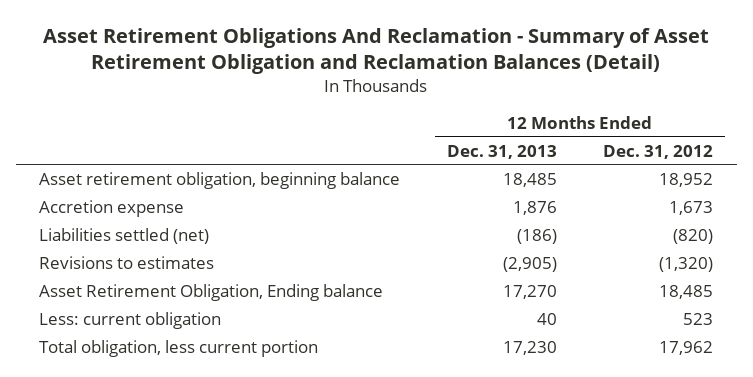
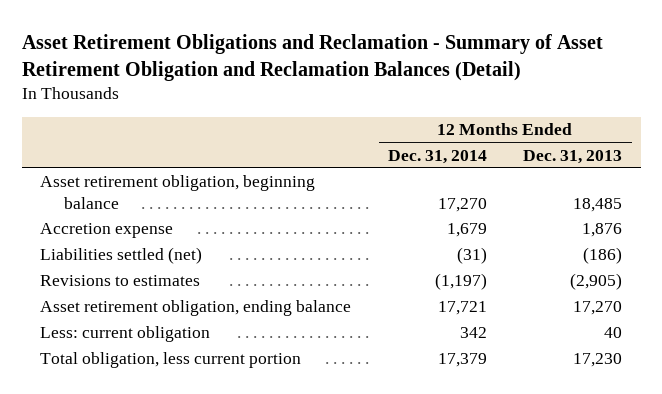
[43,27,710,75] Asset Retirement Obligations And Reclamation - Summary of Asset Retirement Obligation and Reclamation Balances (Detail) -> [21,33,603,81] Asset Retirement Obligations and Reclamation - Summary of Asset Retirement Obligation and Reclamation Balances (Detail)
[603,144,714,159] Dec. 31, 2012 -> none
none -> [387,149,487,164] Dec. 31, 2014
[39,283,384,301] Asset Retirement Obligation, Ending balance -> [40,300,352,317] Asset retirement obligation, ending balance

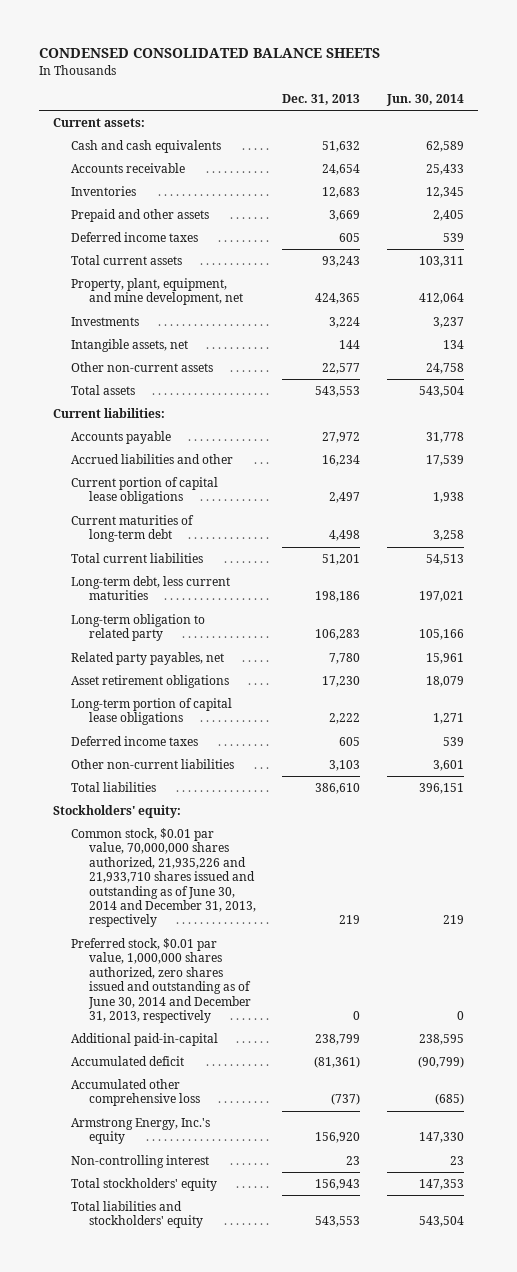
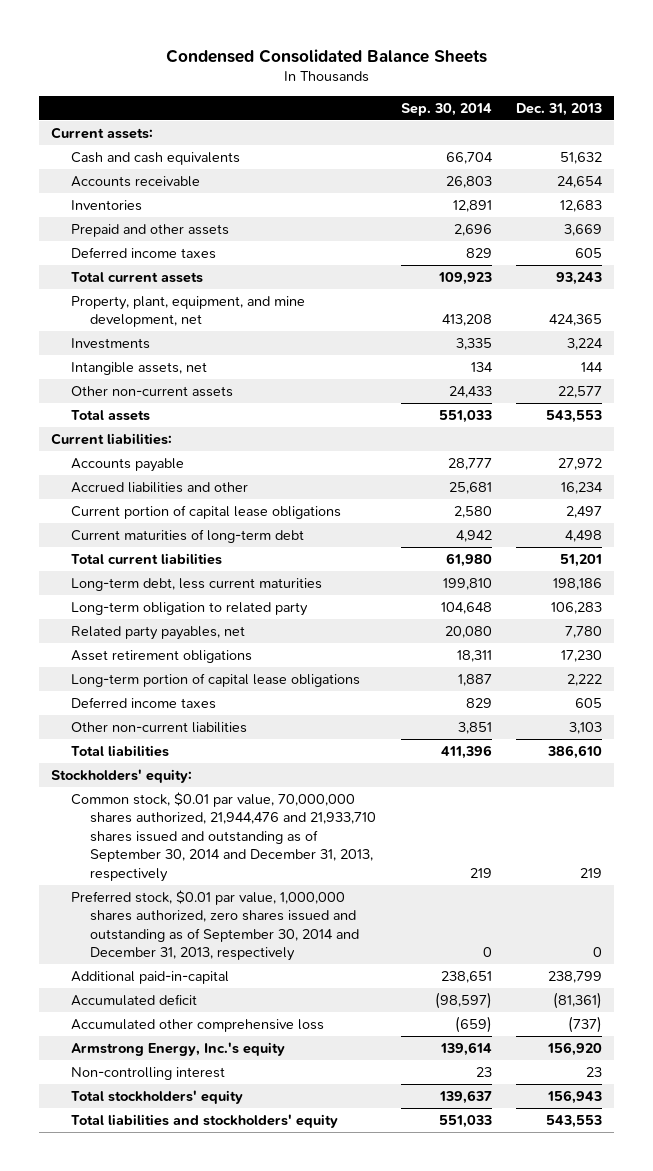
[39,48,381,59] CONDENSED CONSOLIDATED BALANCE SHEETS -> [165,48,487,63] Condensed Consolidated Balance Sheets
[386,93,465,106] Jun. 30, 2014 -> none
none -> [400,102,492,116] Sep. 30, 2014
[70,828,256,928] Common stock, $0.01 par value, 70,000,000 shares authorized, 21,935,226 and 21,933,710 shares issued and outstanding as of June 30, 2014 and December 31, 2013, respectively -> [70,791,376,882] Common stock, $0.01 par value, 70,000,000 shares authorized, 21,944,476 and 21,933,710 shares issued and outstanding as of September 30, 2014 and December 31, 2013, respectively
[70,938,251,1023] Preferred stock, $0.01 par value, 1,000,000 shares authorized, zero shares issued and outstanding as of June 30, 2014 and December 31, 2013, respectively -> [70,889,359,962] Preferred stock, $0.01 par value, 1,000,000 shares authorized, zero shares issued and outstanding as of September 30, 2014 and December 31, 2013, respectively

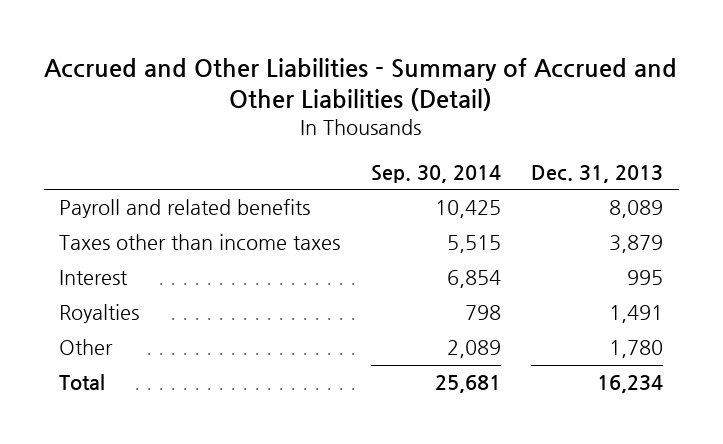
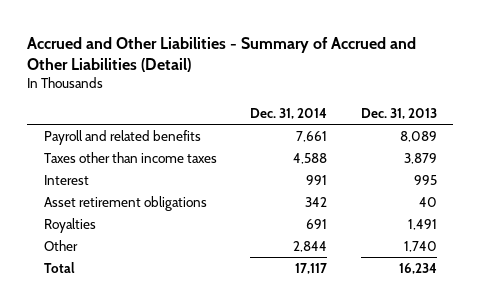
[370,165,501,184] Sep. 30, 2014 -> none
none -> [250,107,328,119] Dec. 31, 2014
none -> [43,195,207,211] Asset retirement obligations
[609,340,664,359] 1,780 -> [403,240,437,252] 1,740

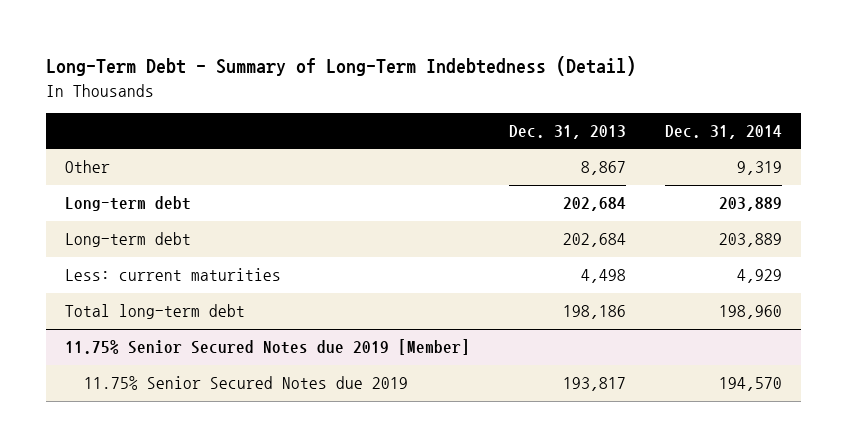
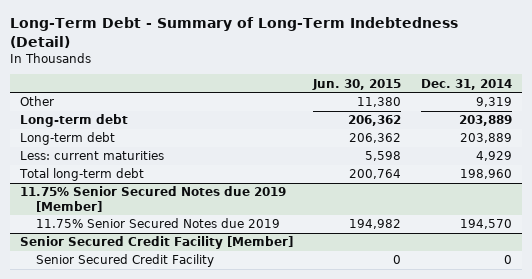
[508,125,626,140] Dec. 31, 2013 -> none
none -> [311,78,401,90] Jun. 30, 2015
none -> [19,236,293,250] Senior Secured Credit Facility [Member]
none -> [35,254,214,268] Senior Secured Credit Facility

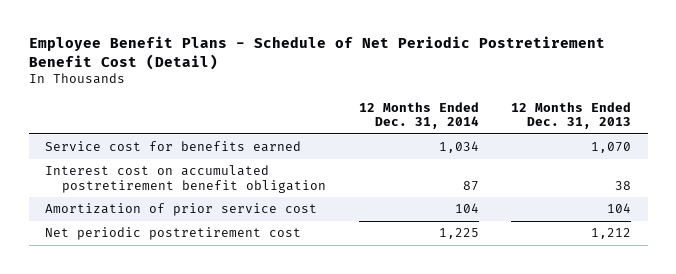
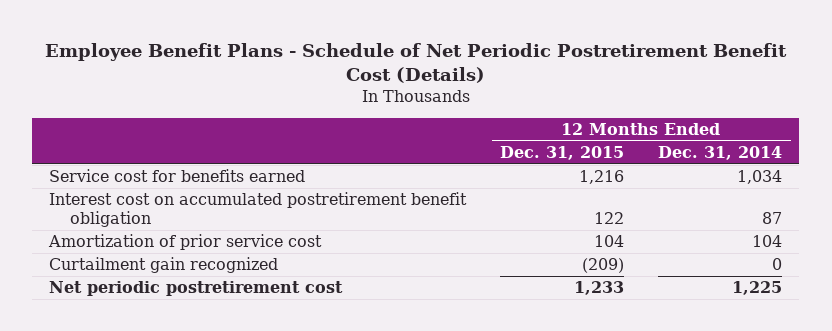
[28,35,605,70] Employee Benefit Plans - Schedule of Net Periodic Postretirement Benefit Cost (Detail) -> [44,42,787,84] Employee Benefit Plans - Schedule of Net Periodic Postretirement Benefit Cost (Details)
[511,101,632,130] 12 Months Ended Dec. 31, 2013 -> none
none -> [500,145,625,160] Dec. 31, 2015
none -> [49,257,279,274] Curtailment gain recognized

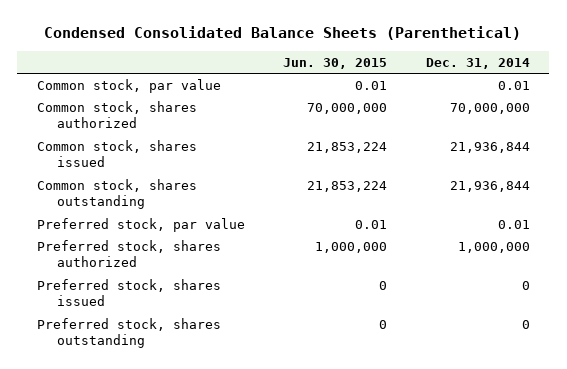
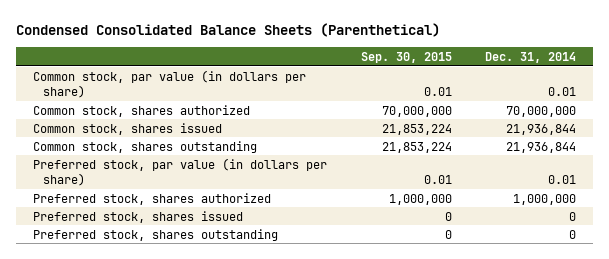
[283,57,388,69] Jun. 30, 2015 -> none
none -> [360,52,452,64] Sep. 30, 2015
[36,79,221,94] Common stock, par value -> [33,69,307,98] Common stock, par value (in dollars per share)
[36,218,245,233] Preferred stock, par value -> [33,157,328,186] Preferred stock, par value (in dollars per share)

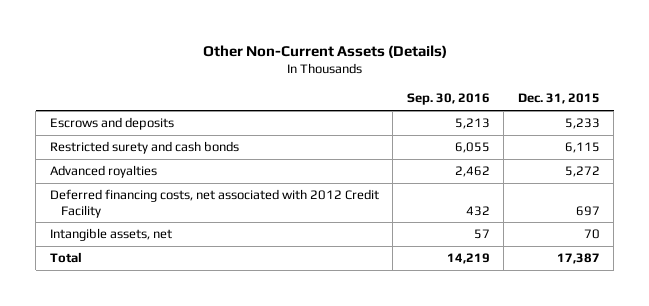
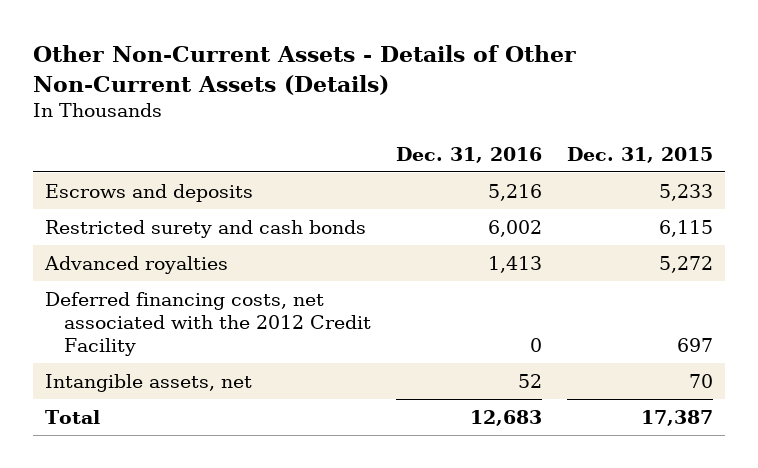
[202,44,447,58] Other Non-Current Assets (Details) -> [33,45,577,95] Other Non-Current Assets - Details of Other Non-Current Assets (Details)
[406,93,490,106] Sep. 30, 2016 -> none
none -> [396,146,543,163] Dec. 31, 2016
[49,189,379,218] Deferred financing costs, net associated with 2012 Credit Facility -> [45,291,372,357] Deferred financing costs, net associated with the 2012 Credit Facility

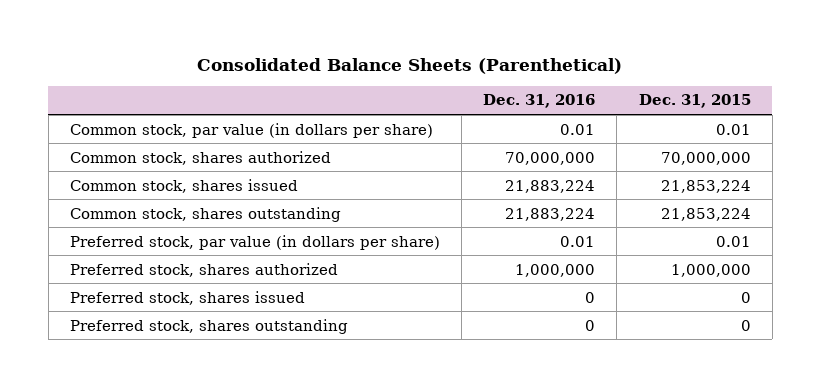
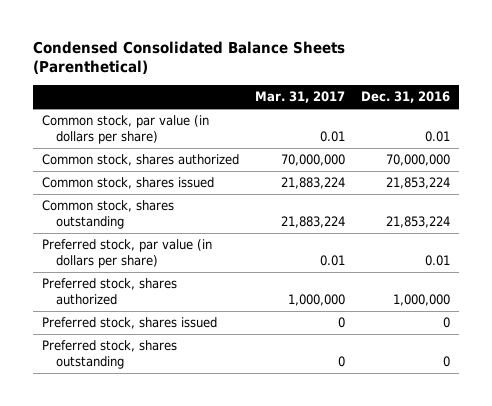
[197,58,623,75] Consolidated Balance Sheets (Parenthetical) -> [33,40,346,75] Condensed Consolidated Balance Sheets (Parenthetical)
[638,94,751,109] Dec. 31, 2015 -> none
none -> [254,91,345,104] Mar. 31, 2017
[505,179,596,193] 21,883,224 -> [386,177,451,190] 21,853,224
[505,207,596,221] 21,883,224 -> [386,215,451,228] 21,853,224

